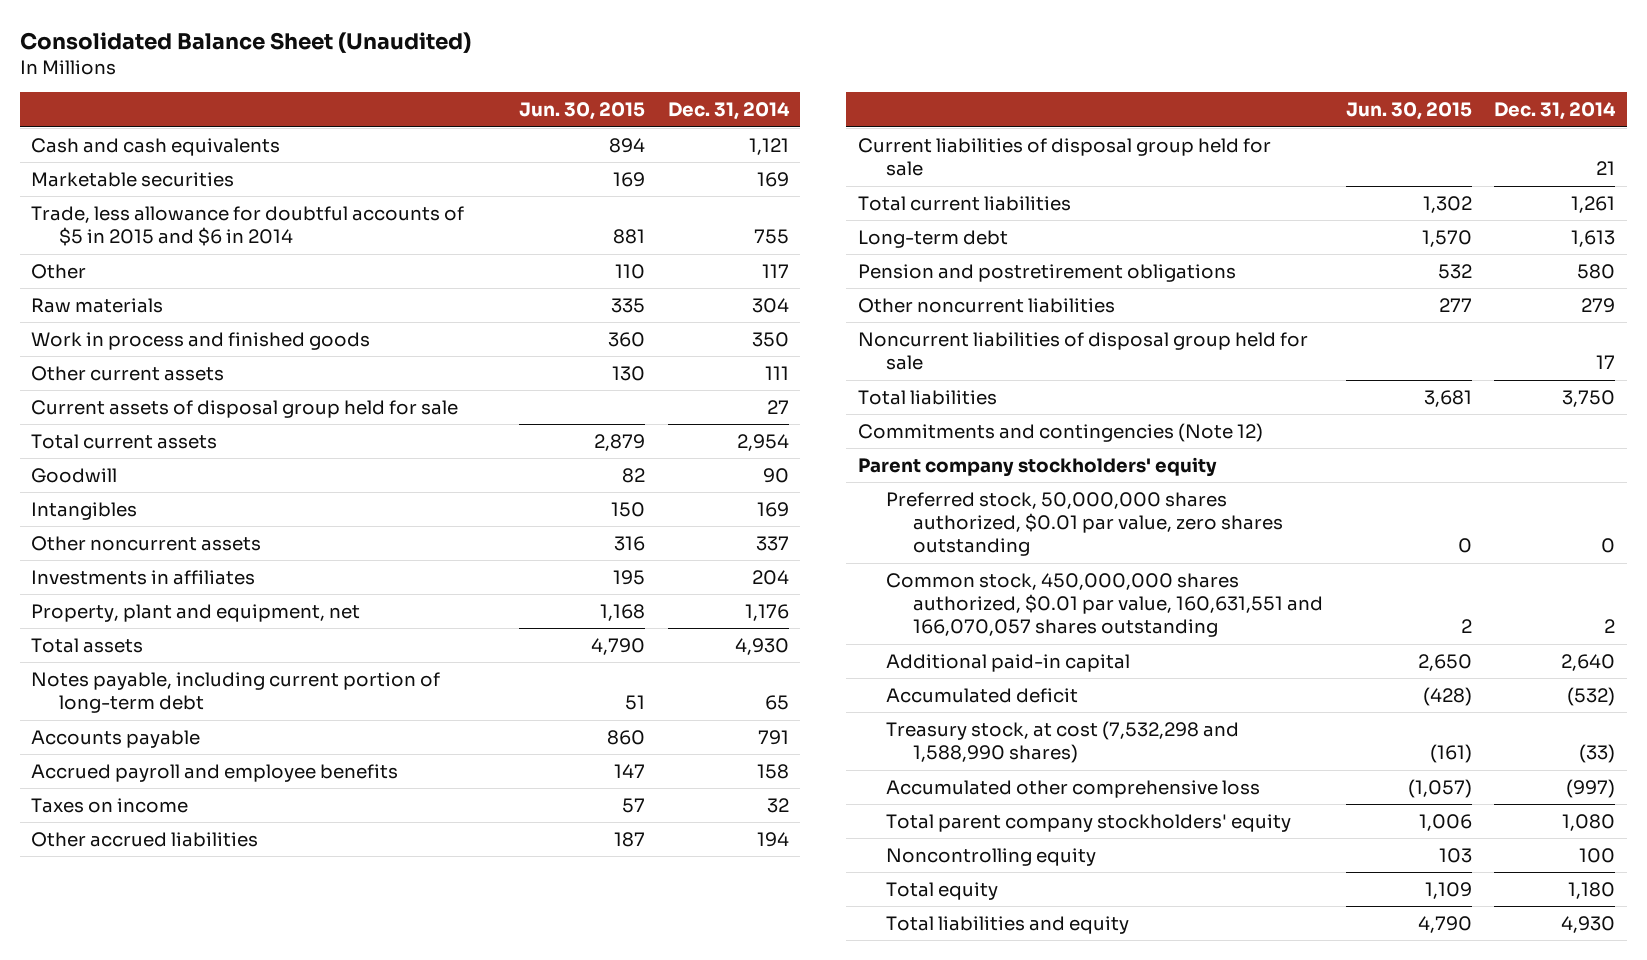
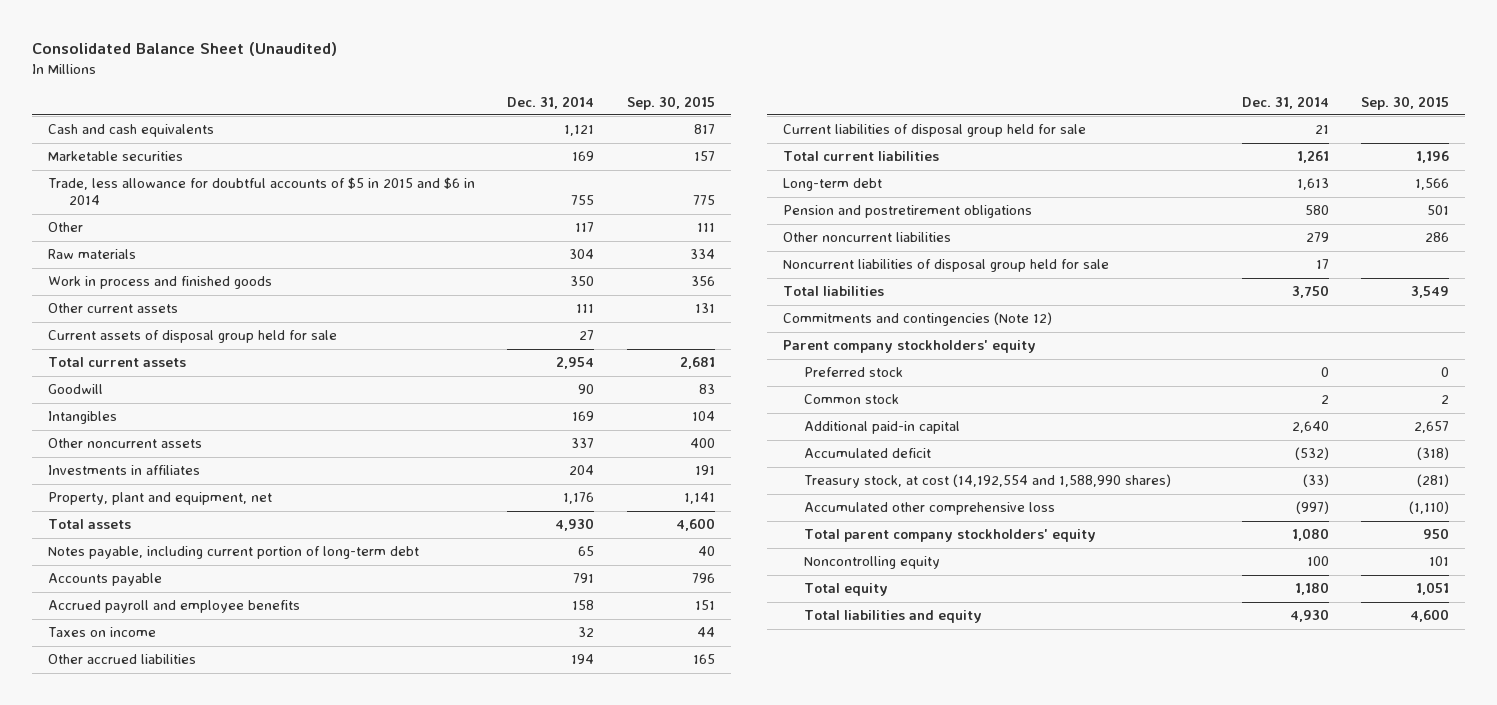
[519,102,646,121] Jun. 30, 2015 -> none
none -> [626,95,715,110] Sep. 30, 2015
[885,491,1284,557] Preferred stock, 50,000,000 shares authorized, $0.01 par value, zero shares outstanding -> none
[885,572,1324,638] Common stock, 450,000,000 shares authorized, $0.01 par value, 160,631,551 and 166,070,057 shares outstanding -> none
none -> [803,367,903,378] Preferred stock
none -> [803,394,899,405] Common stock
[885,720,1239,764] Treasury stock, at cost (7,532,298 and 1,588,990 shares) -> [803,474,1171,489] Treasury stock, at cost (14,192,554 and 1,588,990 shares)

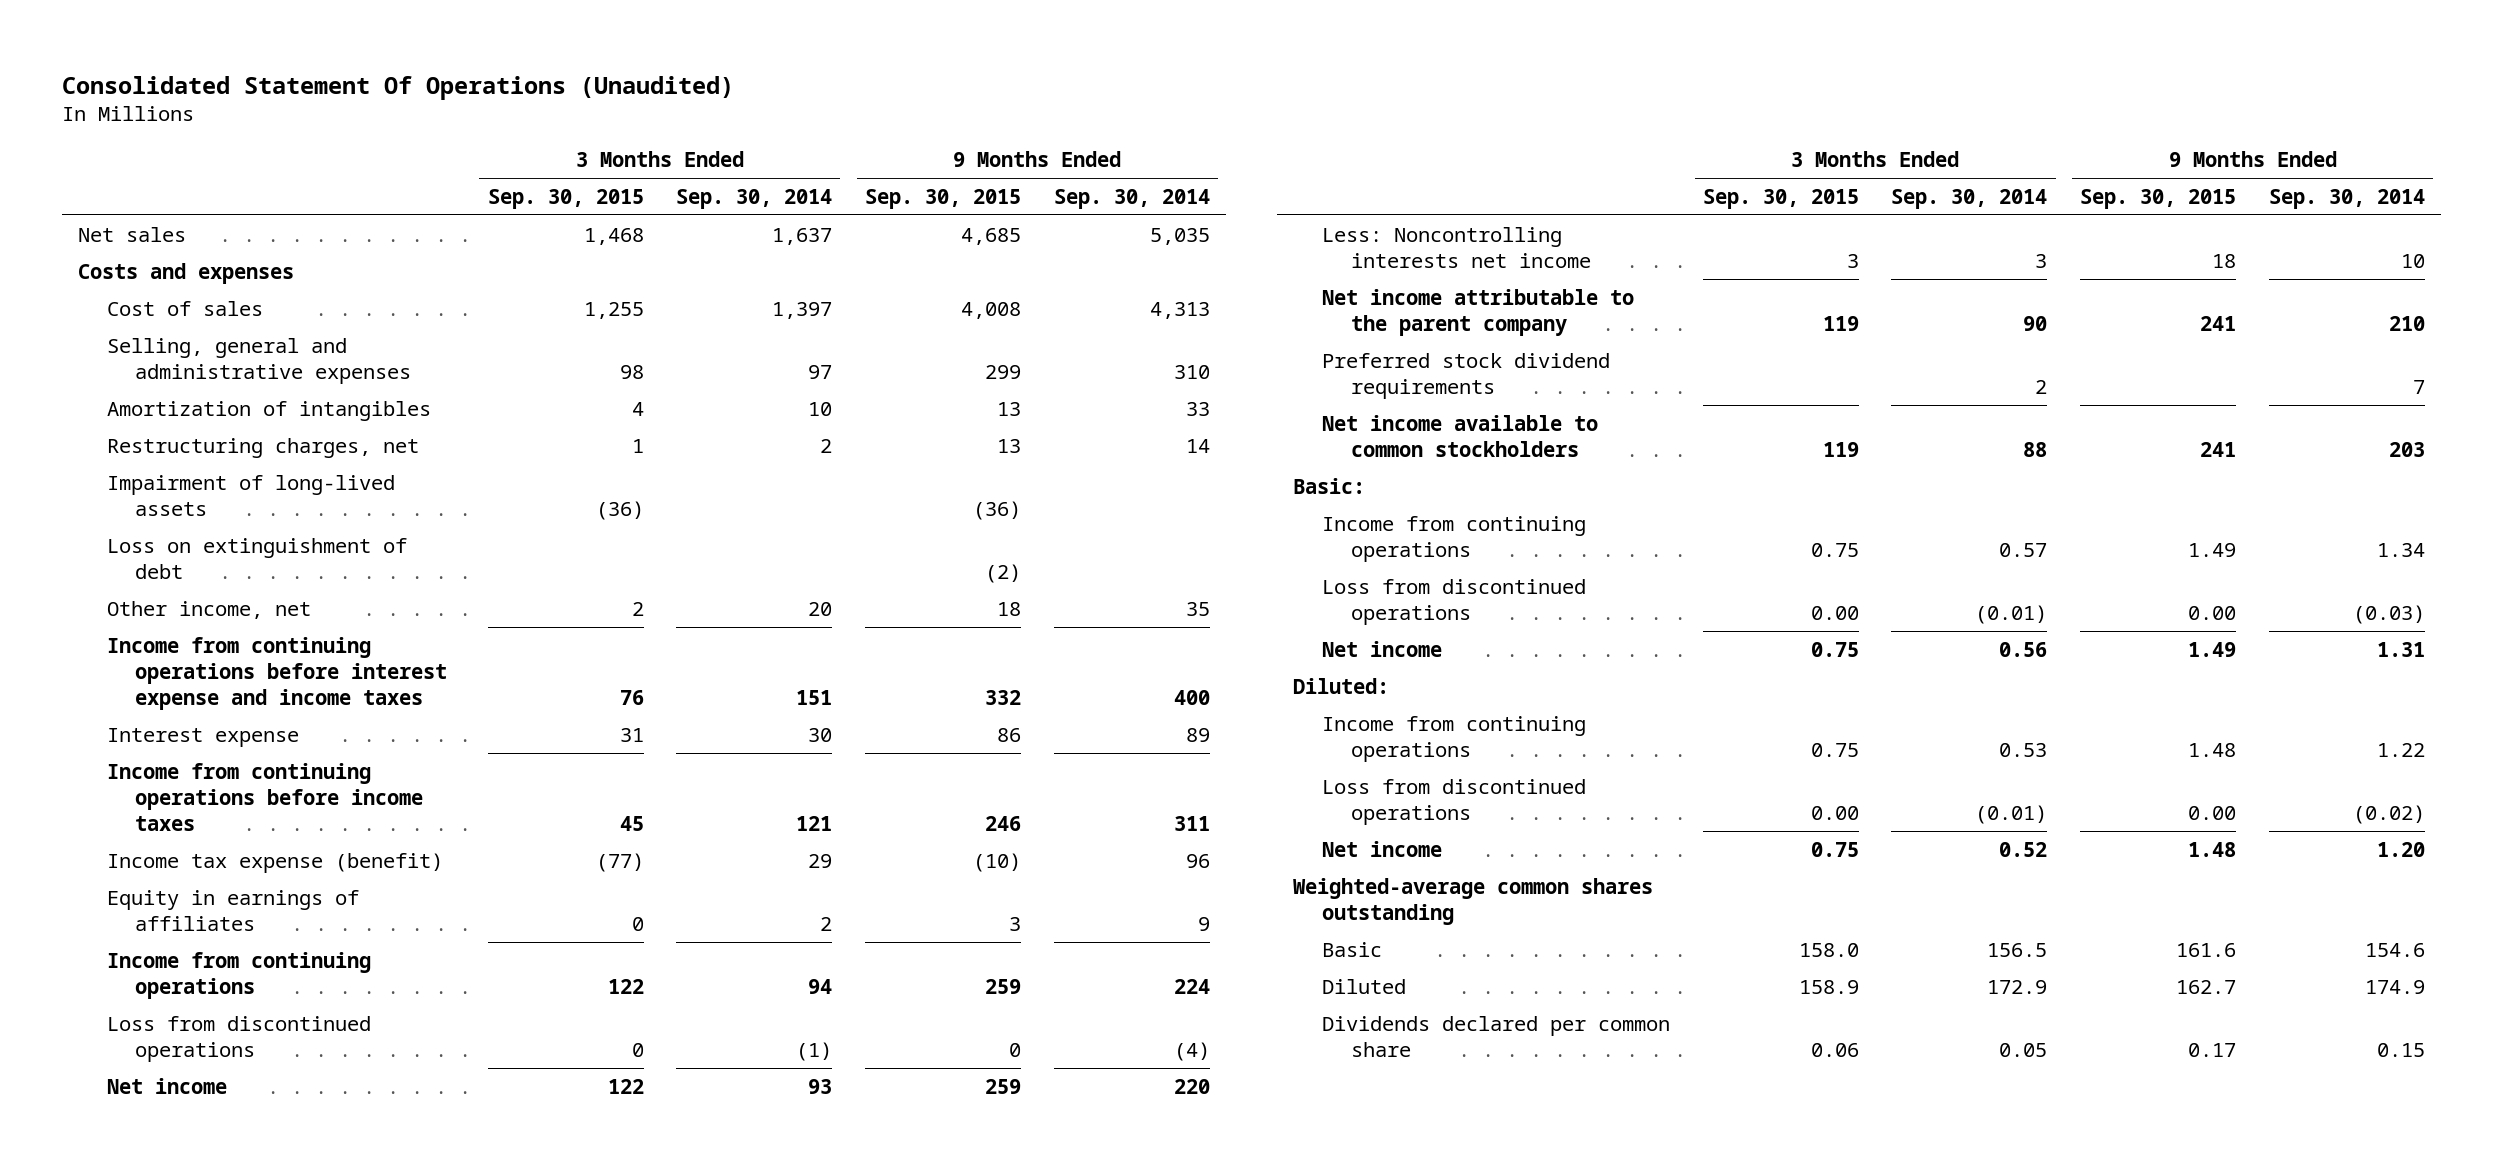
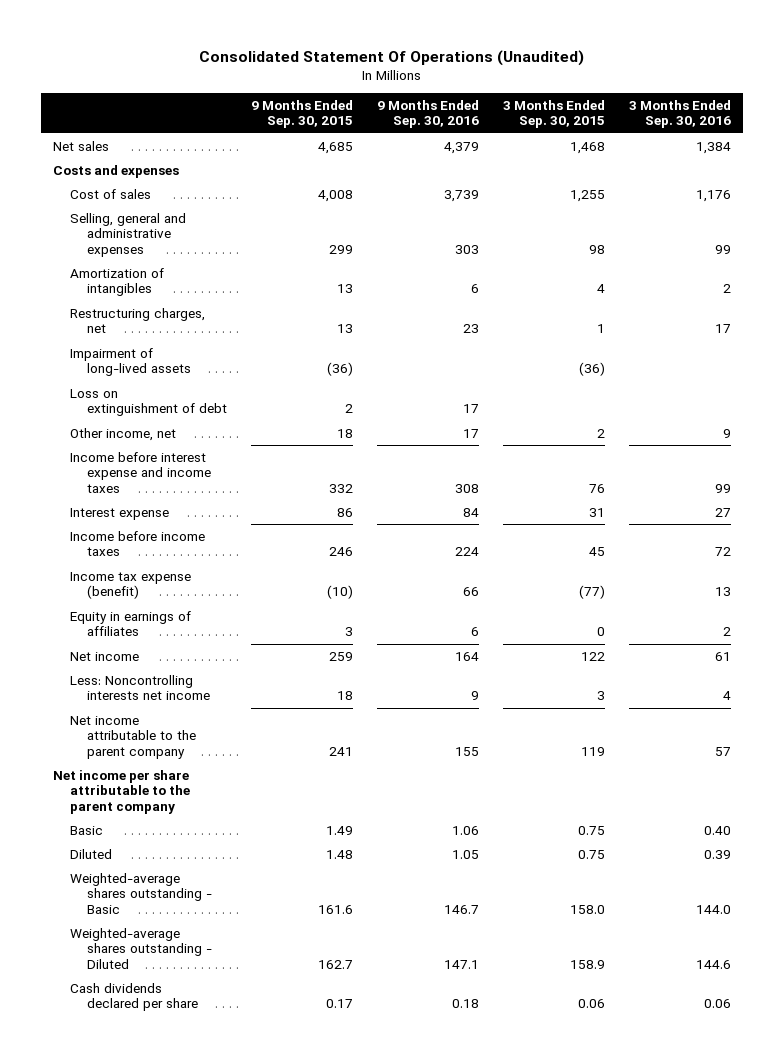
[676,188,833,209] Sep. 30, 2014 -> none
[1053,188,1210,209] Sep. 30, 2014 -> none
none -> [377,99,480,129] 9 Months Ended Sep. 30, 2016
none -> [629,99,732,129] 3 Months Ended Sep. 30, 2016
[985,563,1022,583] (2) -> [345,404,354,414] 2
[106,636,448,710] Income from continuing operations before interest expense and income taxes -> [69,451,212,493] Income before interest expense and income taxes
[106,762,424,831] Income from continuing operations before income taxes -> [69,530,205,557] Income before income taxes
[106,951,371,999] Income from continuing operations -> none
[106,1015,371,1062] Loss from discontinued operations -> none
[1321,352,1610,399] Preferred stock dividend requirements -> none
[1321,414,1598,457] Net income available to common stockholders -> none
[1293,477,1366,494] Basic: -> none
[1321,515,1586,562] Income from continuing operations -> none
[1321,578,1586,625] Loss from discontinued operations -> none
[1293,677,1390,694] Diluted: -> none
[1321,715,1586,762] Income from continuing operations -> none
[1321,778,1586,825] Loss from discontinued operations -> none
[1293,877,1654,925] Weighted-average common shares outstanding -> none
none -> [52,769,190,814] Net income per share attributable to the parent company
[1321,640,1442,657] Net income -> [69,825,103,835] Basic
[1321,840,1442,857] Net income -> [69,848,112,859] Diluted
[1321,941,1382,957] Basic -> [69,872,213,914] Weighted-average shares outstanding - Basic
[1321,978,1406,994] Diluted -> [69,927,213,969] Weighted-average shares outstanding - Diluted
[1321,1015,1670,1057] Dividends declared per common share -> [69,982,199,1012] Cash dividends declared per share

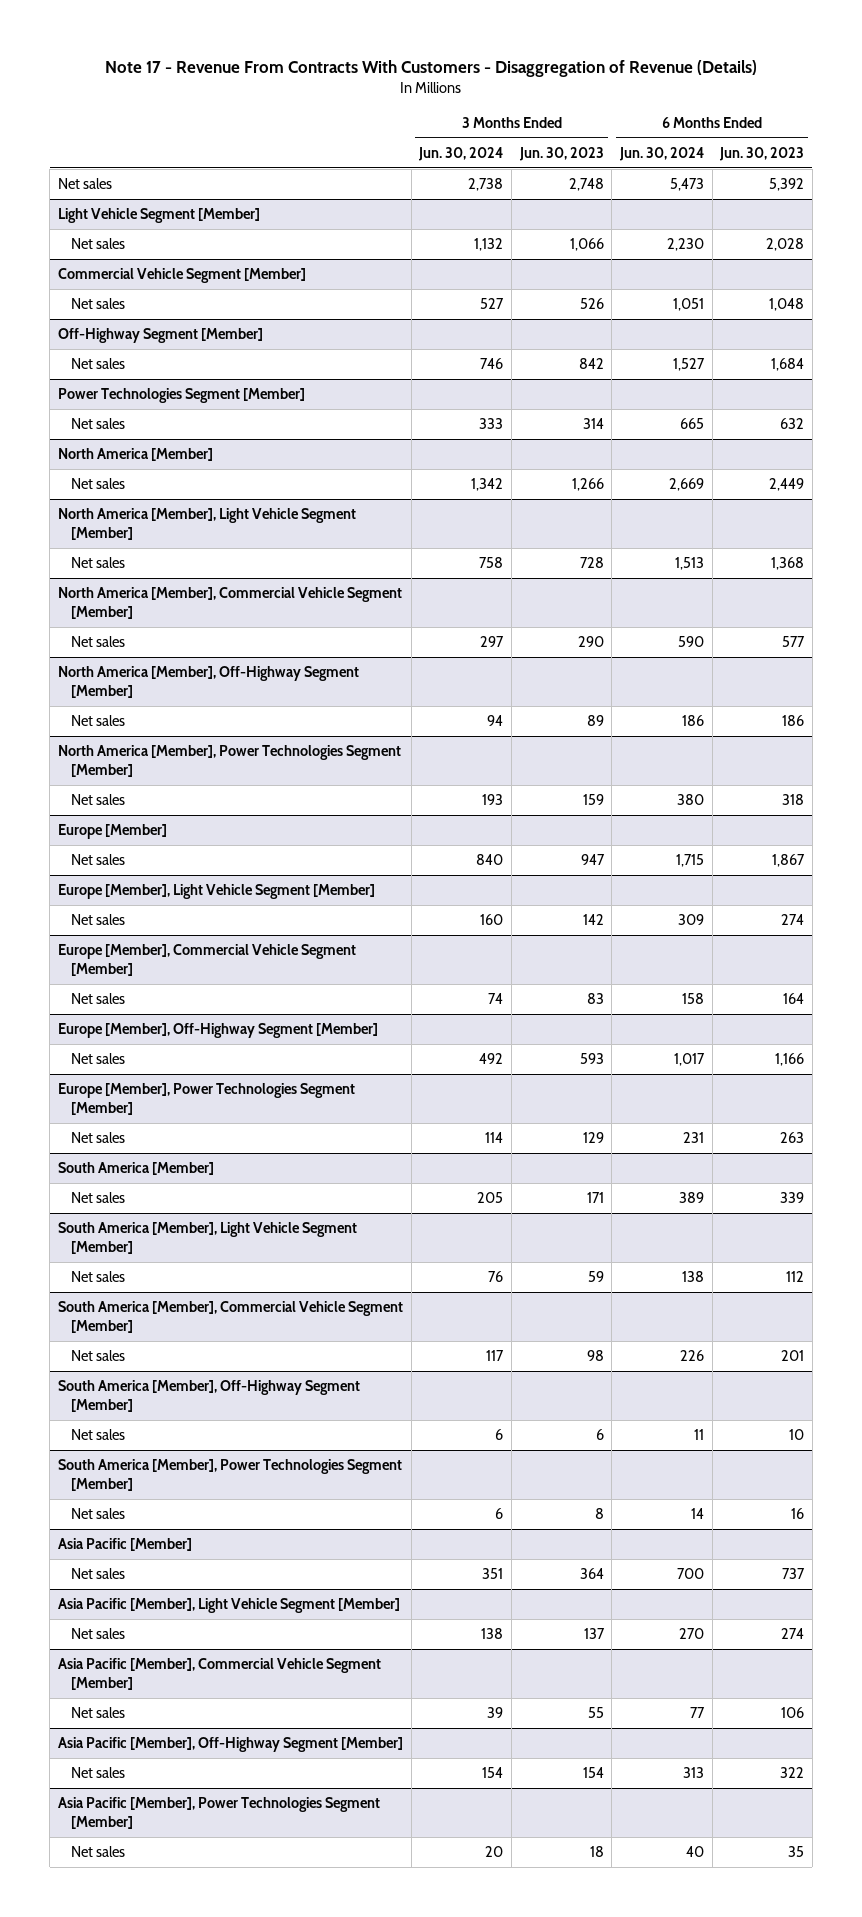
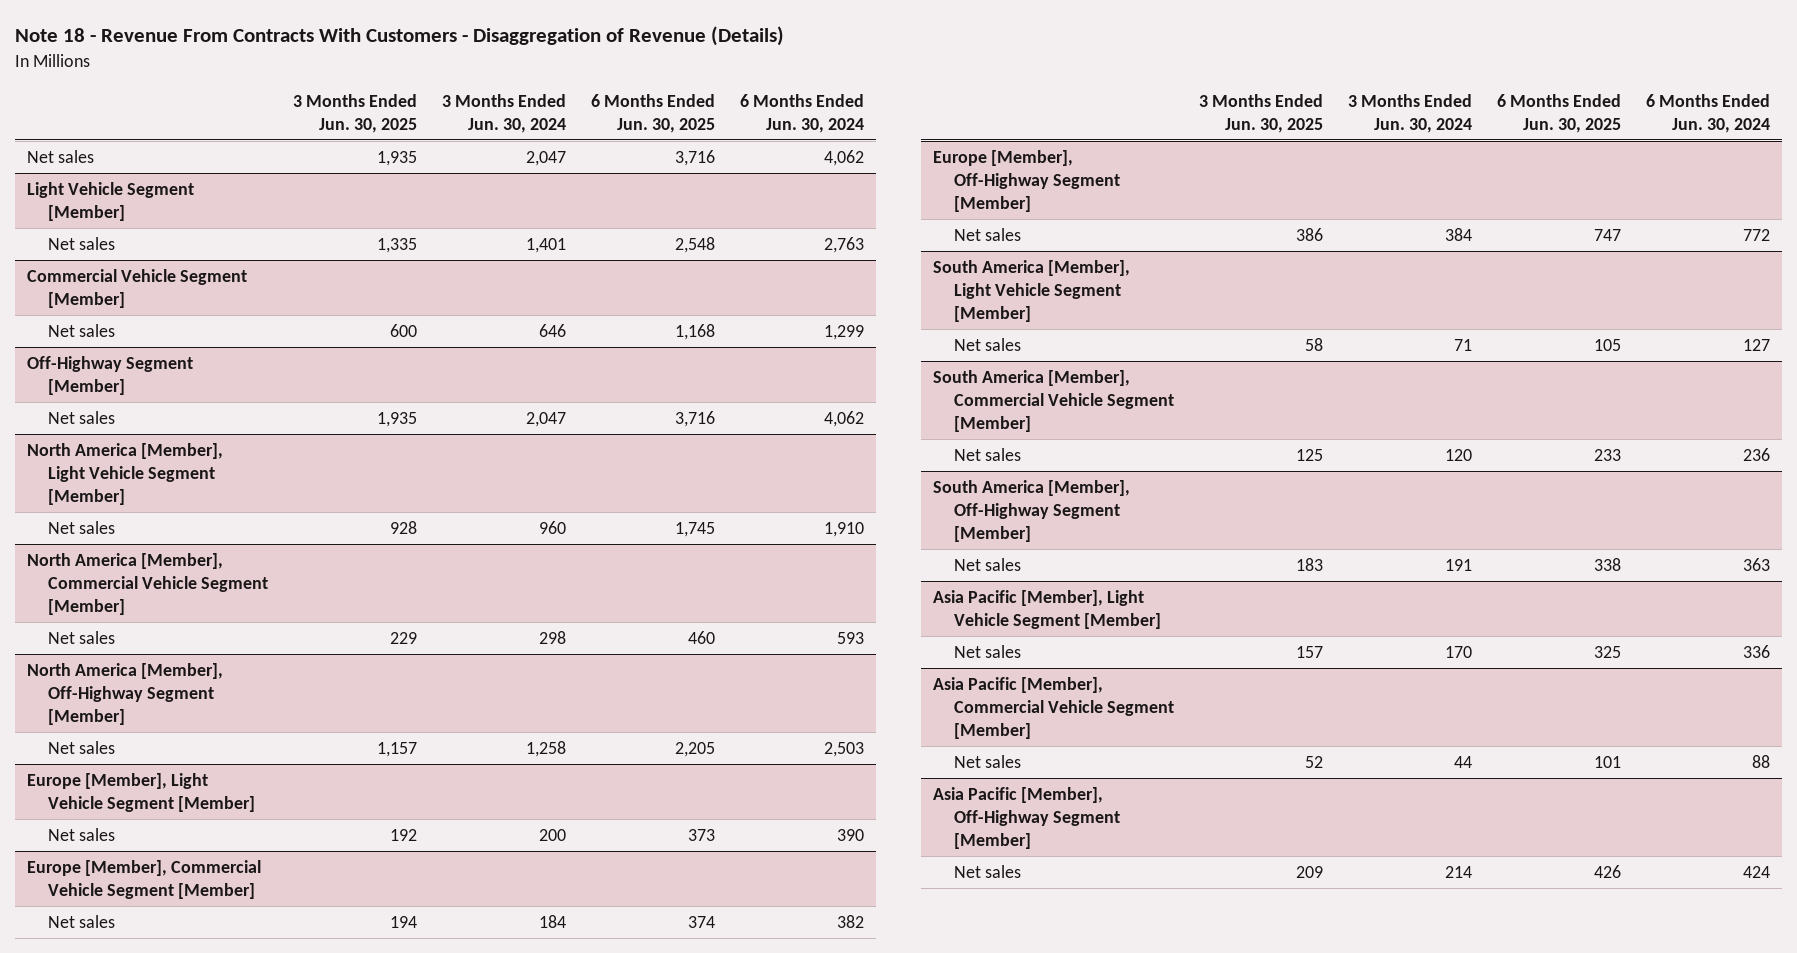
[105,59,758,77] Note 17 - Revenue From Contracts With Customers - Disaggregation of Revenue (Details) -> [14,26,784,47] Note 18 - Revenue From Contracts With Customers - Disaggregation of Revenue (Details)
[518,146,604,161] Jun. 30, 2023 -> none
[719,146,805,161] Jun. 30, 2023 -> none
none -> [292,93,417,133] 3 Months Ended Jun. 30, 2025
none -> [590,93,715,133] 6 Months Ended Jun. 30, 2025
[468,178,504,192] 2,738 -> [525,150,566,166] 2,047
[670,178,705,192] 5,473 -> [823,149,864,166] 4,062
[474,238,504,252] 1,132 -> [525,237,566,253] 1,401
[667,238,705,252] 2,230 -> [823,236,864,253] 2,763
[480,298,505,310] 527 -> [538,323,566,337] 646
[673,298,705,312] 1,051 -> [823,324,864,340] 1,299
[58,388,306,404] Power Technologies Segment [Member] -> none
[70,418,125,430] Net sales -> none
[58,448,214,462] North America [Member] -> none
[70,478,125,490] Net sales -> none
[480,358,504,370] 746 -> [525,411,566,427] 2,047
[673,358,706,372] 1,527 -> [823,410,864,427] 4,062
[479,557,504,569] 758 -> [538,520,566,534] 960
[675,557,705,571] 1,513 -> [823,521,864,537] 1,910
[480,636,505,648] 297 -> [538,630,566,644] 298
[678,636,705,648] 590 -> [836,631,864,644] 593
[58,745,402,777] North America [Member], Power Technologies Segment [Member] -> none
[70,794,125,806] Net sales -> none
[58,824,168,840] Europe [Member] -> none
[70,854,125,866] Net sales -> none
[487,715,504,727] 94 -> [525,740,566,757] 1,258
[682,715,705,727] 186 -> [823,741,864,757] 2,503
[480,914,504,926] 160 -> [538,828,566,841] 200
[678,914,705,926] 309 -> [836,828,864,841] 390
[488,993,504,1005] 74 -> [538,914,566,928] 184
[682,993,705,1005] 158 -> [836,914,864,928] 382
[58,1083,356,1115] Europe [Member], Power Technologies Segment [Member] -> none
[70,1132,125,1144] Net sales -> none
[58,1162,215,1176] South America [Member] -> none
[70,1192,125,1204] Net sales -> none
[479,1053,504,1065] 492 -> [1445,227,1473,241] 384
[674,1053,706,1067] 1,017 -> [1742,228,1770,241] 772
[488,1271,504,1283] 76 -> [1454,338,1473,351] 71
[682,1271,705,1283] 138 -> [1742,338,1770,351] 127
[486,1350,505,1362] 117 -> [1445,448,1473,461] 120
[680,1350,705,1362] 226 -> [1742,447,1770,461] 236
[58,1459,403,1491] South America [Member], Power Technologies Segment [Member] -> none
[70,1508,125,1520] Net sales -> none
[58,1538,193,1552] Asia Pacific [Member] -> none
[70,1568,125,1580] Net sales -> none
[495,1429,504,1441] 6 -> [1445,558,1473,571] 191
[694,1429,705,1441] 11 -> [1742,557,1770,571] 363
[481,1628,504,1640] 138 -> [1445,645,1473,658] 170
[679,1628,705,1640] 270 -> [1742,644,1770,658] 336
[487,1707,504,1719] 39 -> [1454,755,1473,768] 44
[690,1707,706,1719] 77 -> [1751,754,1770,768] 88
[58,1797,381,1829] Asia Pacific [Member], Power Technologies Segment [Member] -> none
[70,1846,125,1858] Net sales -> none
[482,1767,504,1779] 154 -> [1445,865,1473,878] 214
[683,1767,705,1779] 313 -> [1742,865,1770,878] 424

